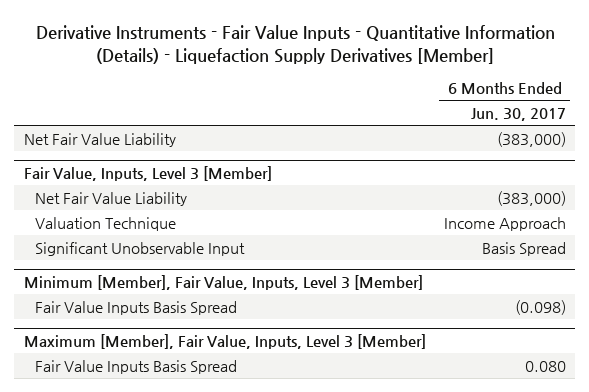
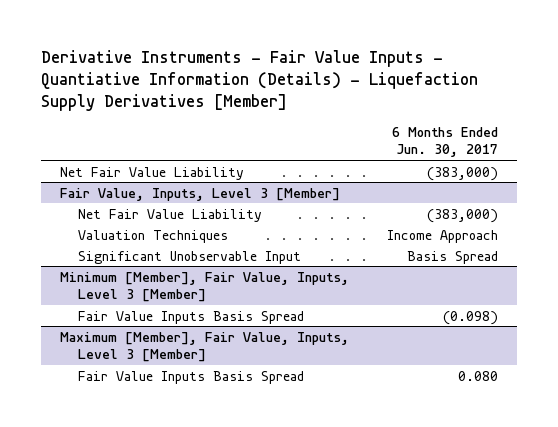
[35,24,555,64] Derivative Instruments - Fair Value Inputs - Quantitative Information (Details) - Liquefaction Supply Derivatives [Member] -> [40,49,478,111] Derivative Instruments - Fair Value Inputs - Quantiative Information (Details) - Liquefaction Supply Derivatives [Member]
[34,216,176,231] Valuation Technique -> [77,229,228,243] Valuation Techniques

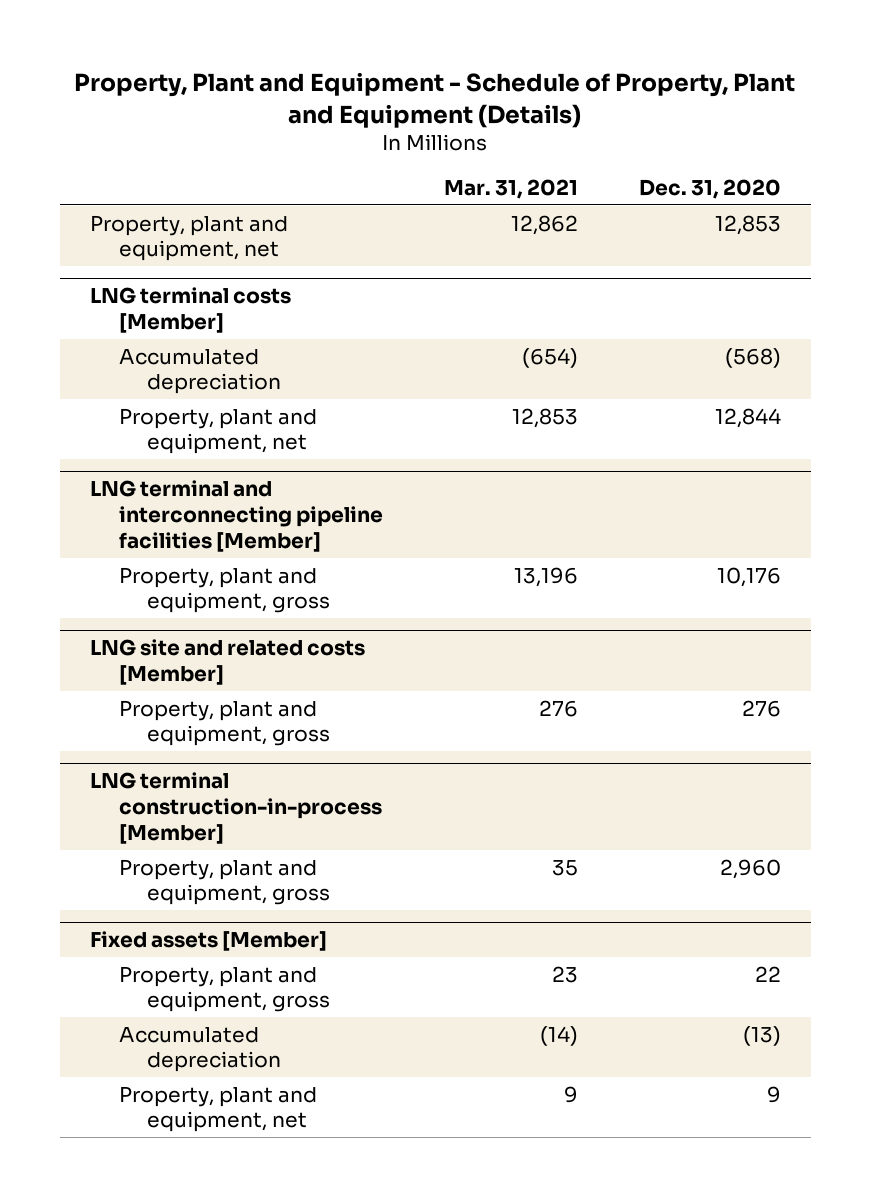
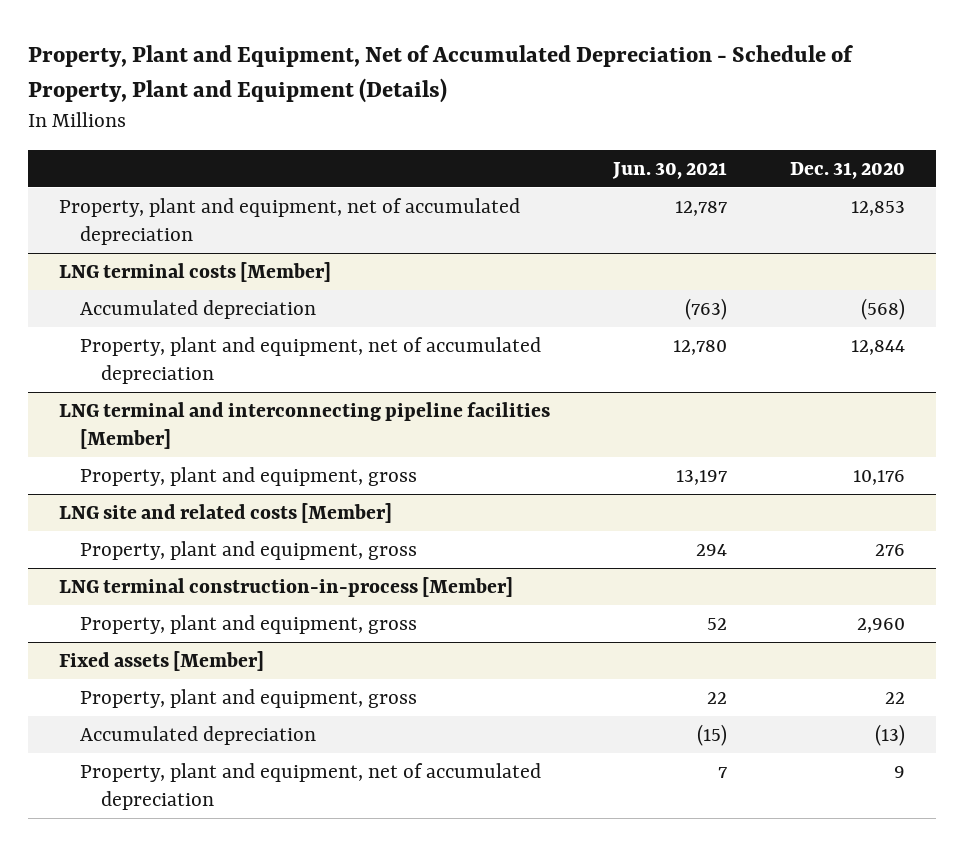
[74,72,796,128] Property, Plant and Equipment - Schedule of Property, Plant and Equipment (Details) -> [27,45,853,104] Property, Plant and Equipment, Net of Accumulated Depreciation - Schedule of Property, Plant and Equipment (Details)
[443,179,578,200] Mar. 31, 2021 -> none
none -> [611,161,727,179] Jun. 30, 2021
[90,214,289,262] Property, plant and equipment, net -> [59,197,521,245] Property, plant and equipment, net of accumulated depreciation
[118,407,317,455] Property, plant and equipment, net -> [80,336,542,384] Property, plant and equipment, net of accumulated depreciation
[118,1085,317,1133] Property, plant and equipment, net -> [80,762,542,810] Property, plant and equipment, net of accumulated depreciation

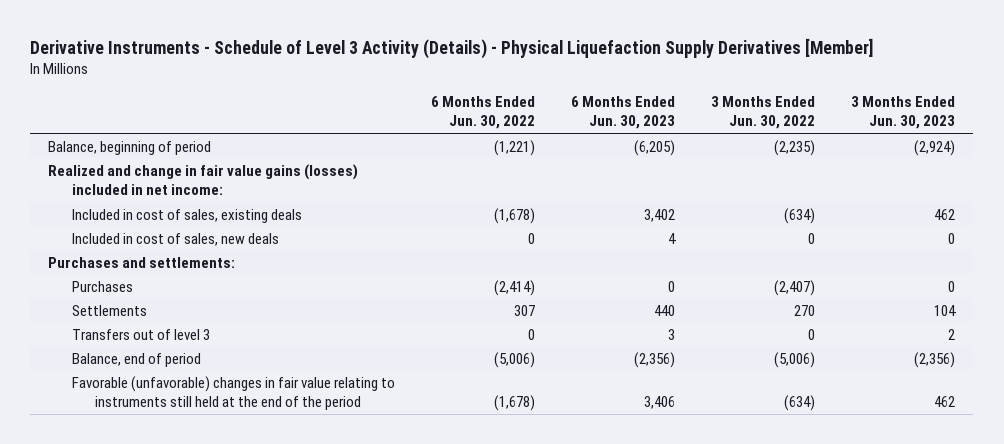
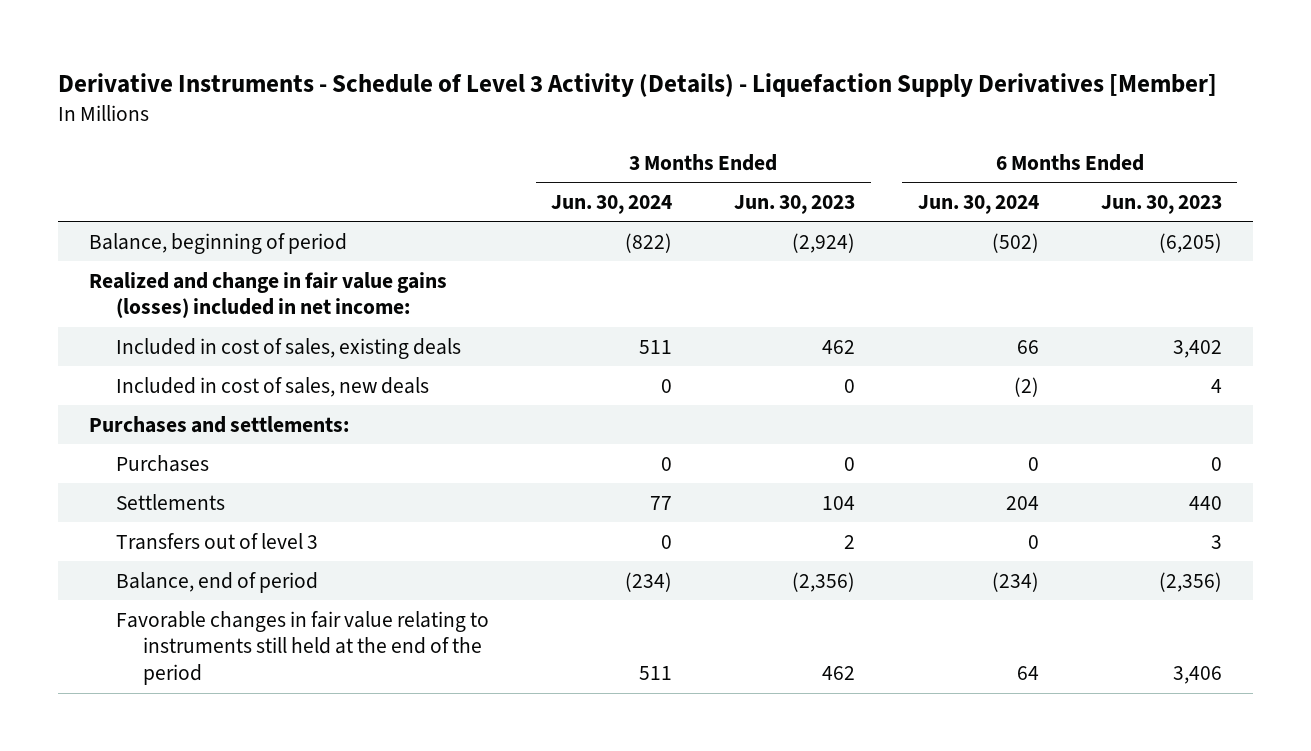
[30,37,874,59] Derivative Instruments - Schedule of Level 3 Activity (Details) - Physical Liquefaction Supply Derivatives [Member] -> [58,72,1218,97] Derivative Instruments - Schedule of Level 3 Activity (Details) - Liquefaction Supply Derivatives [Member]
[430,96,535,130] 6 Months Ended Jun. 30, 2022 -> none
[710,96,815,130] 3 Months Ended Jun. 30, 2022 -> none
none -> [551,194,673,214] Jun. 30, 2024
none -> [917,194,1039,214] Jun. 30, 2024
[71,375,395,410] Favorable (unfavorable) changes in fair value relating to instruments still held at the end of the period -> [116,610,490,686] Favorable changes in fair value relating to instruments still held at the end of the period

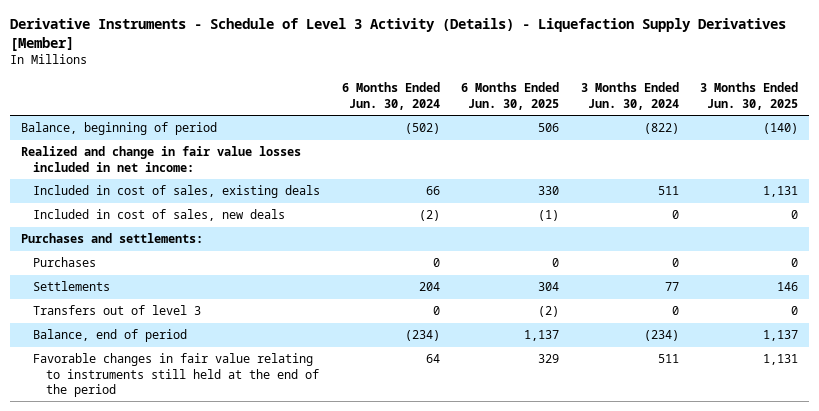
[734,194,856,214] Jun. 30, 2023 -> none
[1100,194,1222,214] Jun. 30, 2023 -> none
none -> [461,82,560,110] 6 Months Ended Jun. 30, 2025
none -> [700,82,799,110] 3 Months Ended Jun. 30, 2025
[89,271,448,319] Realized and change in fair value gains (losses) included in net income: -> [20,146,301,172] Realized and change in fair value losses included in net income:

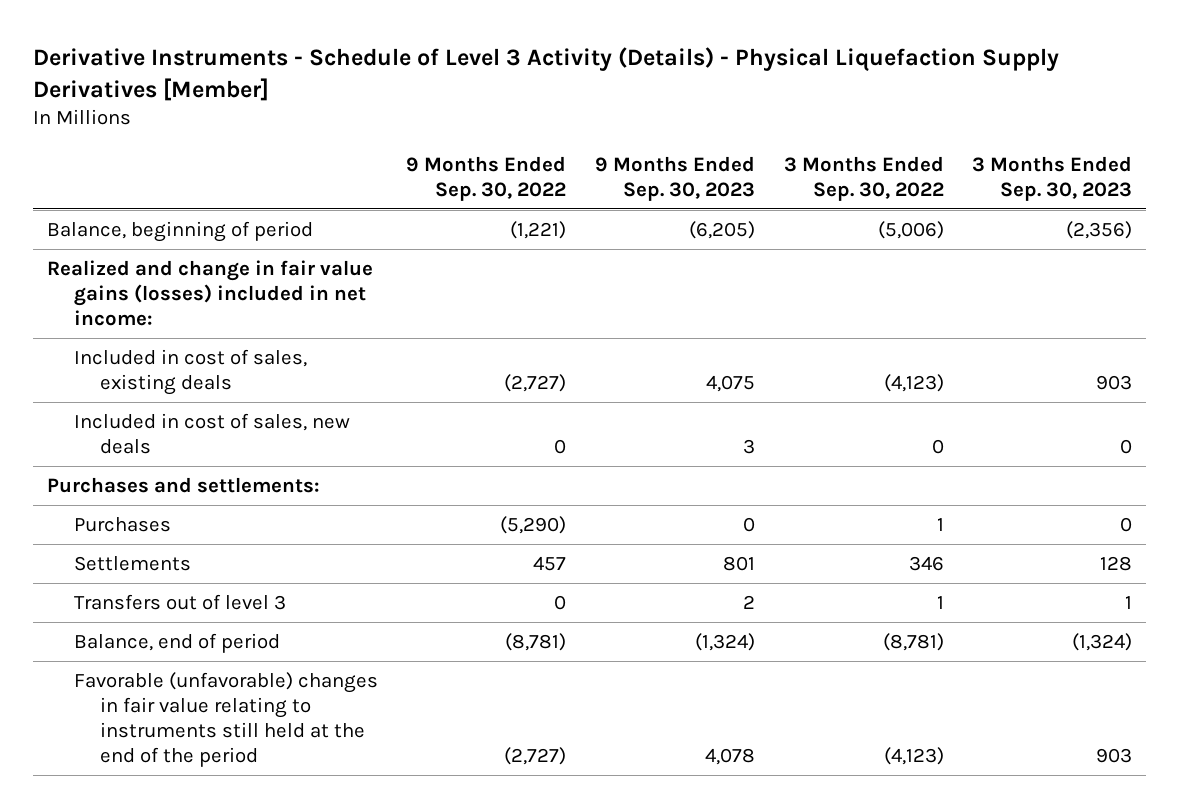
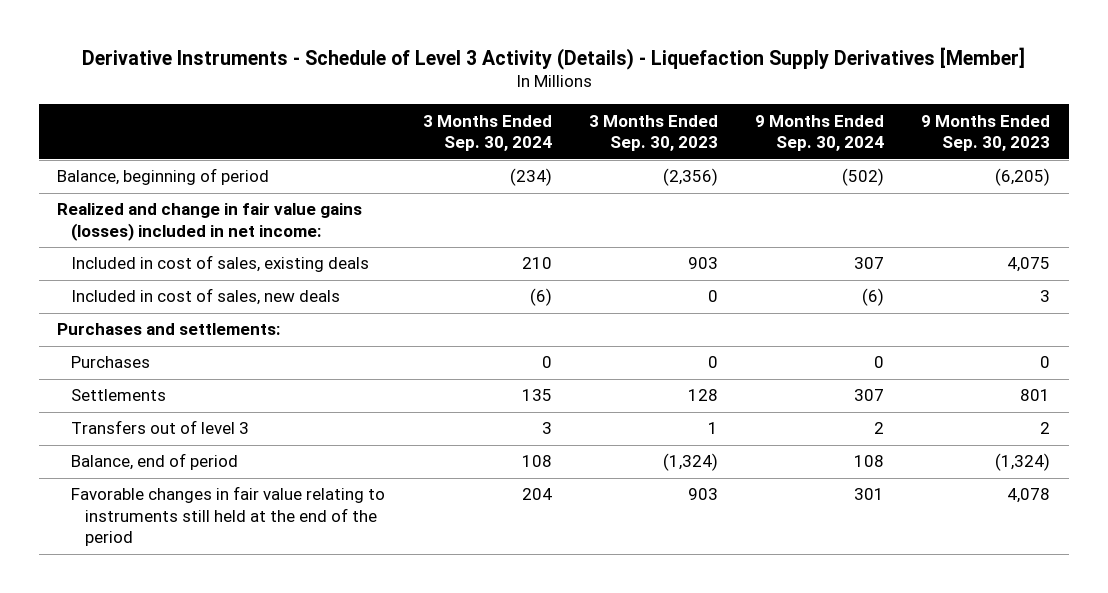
[32,46,1059,101] Derivative Instruments - Schedule of Level 3 Activity (Details) - Physical Liquefaction Supply Derivatives [Member] -> [81,46,1025,70] Derivative Instruments - Schedule of Level 3 Activity (Details) - Liquefaction Supply Derivatives [Member]
[406,155,567,201] 9 Months Ended Sep. 30, 2022 -> none
[783,155,944,201] 3 Months Ended Sep. 30, 2022 -> none
none -> [422,114,552,152] 3 Months Ended Sep. 30, 2024
none -> [755,114,885,152] 9 Months Ended Sep. 30, 2024
[73,671,378,767] Favorable (unfavorable) changes in fair value relating to instruments still held at the end of the period -> [71,486,386,547] Favorable changes in fair value relating to instruments still held at the end of the period

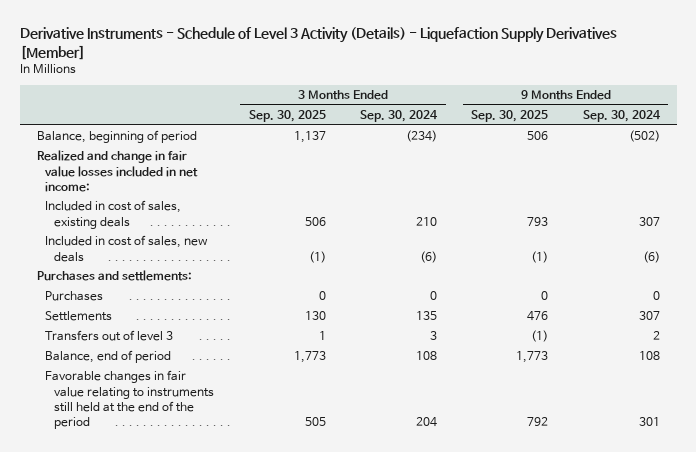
[588,114,718,152] 3 Months Ended Sep. 30, 2023 -> none
[921,114,1051,152] 9 Months Ended Sep. 30, 2023 -> none
none -> [248,110,326,123] Sep. 30, 2025
none -> [471,110,549,123] Sep. 30, 2025
[57,203,363,241] Realized and change in fair value gains (losses) included in net income: -> [36,150,199,192] Realized and change in fair value losses included in net income:

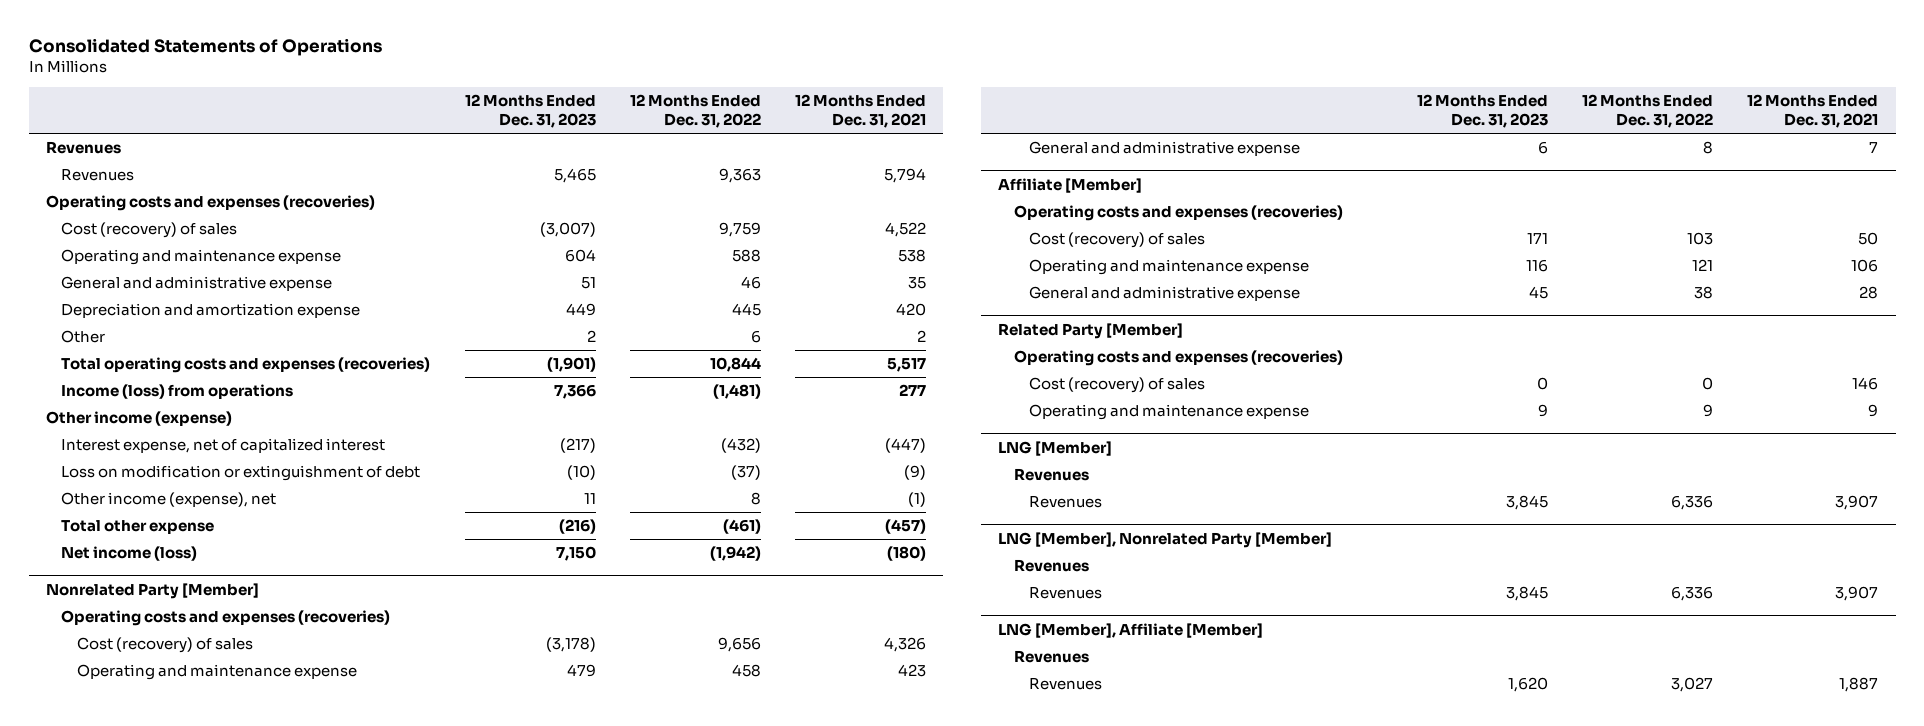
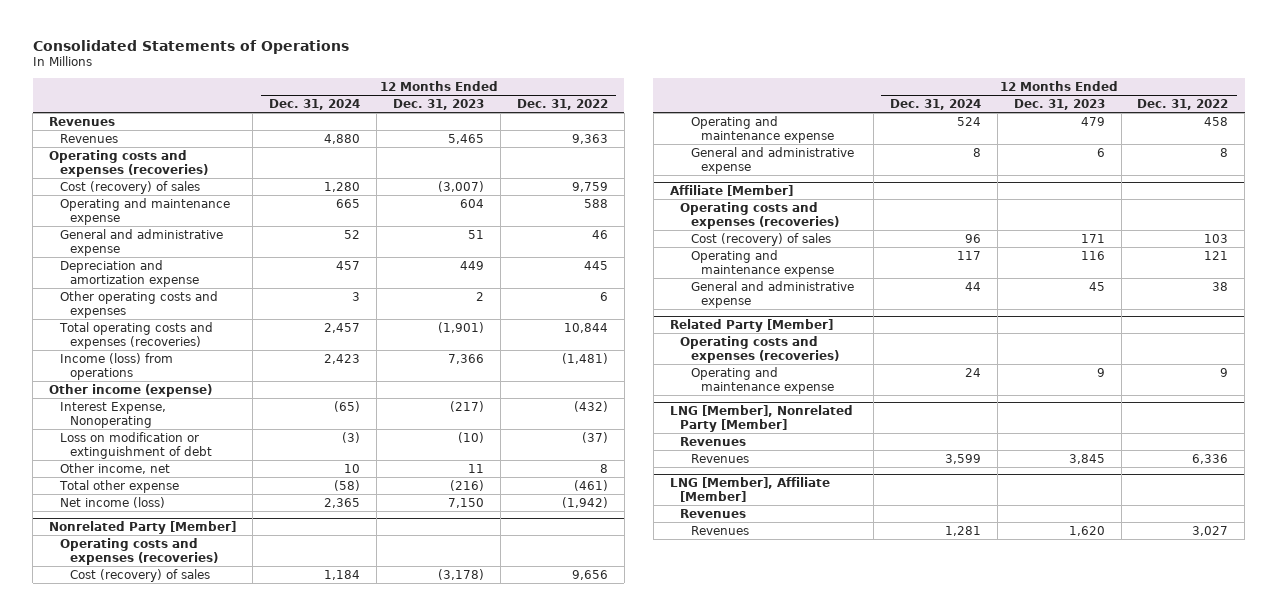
[795,93,927,128] 12 Months Ended Dec. 31, 2021 -> none
none -> [269,98,361,110] Dec. 31, 2024
[61,330,106,344] Other -> [59,290,218,318] Other operating costs and expenses
[61,438,386,454] Interest expense, net of capitalized interest -> [59,401,166,428] Interest Expense, Nonoperating
[61,492,277,508] Other income (expense), net -> [59,462,170,474] Other income, net
[1029,377,1206,394] Cost (recovery) of sales -> none
[997,440,1112,456] LNG [Member] -> none
[1013,468,1089,482] Revenues -> none
[1029,496,1103,509] Revenues -> none

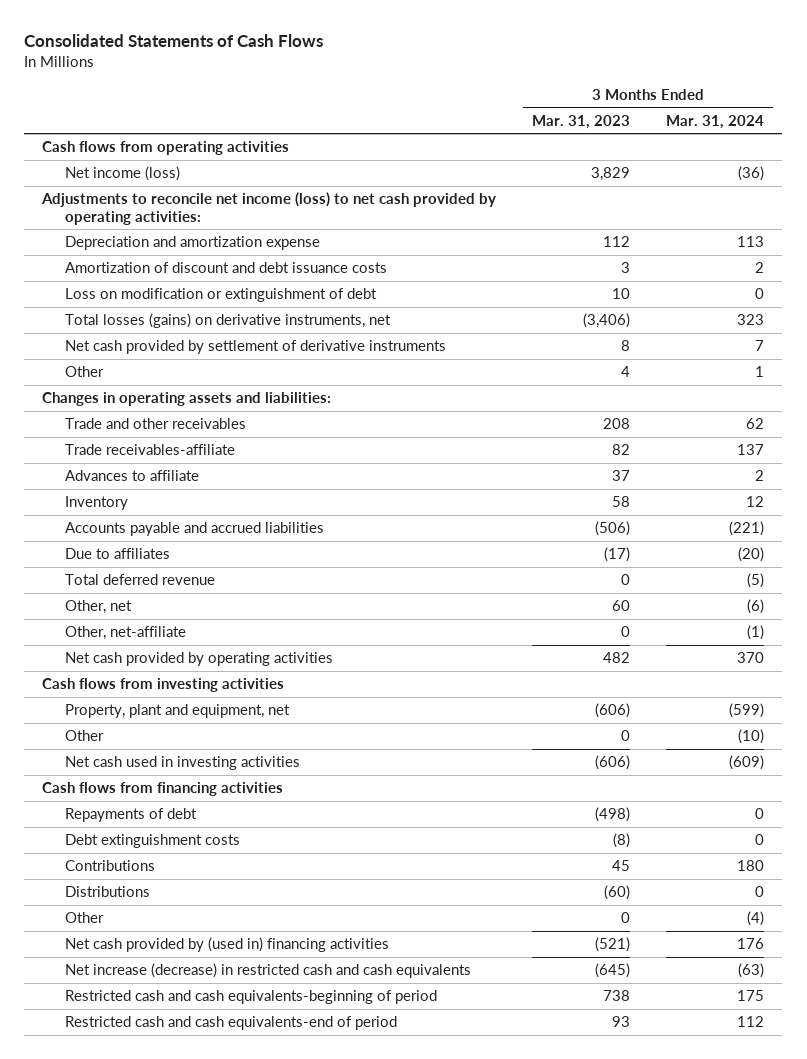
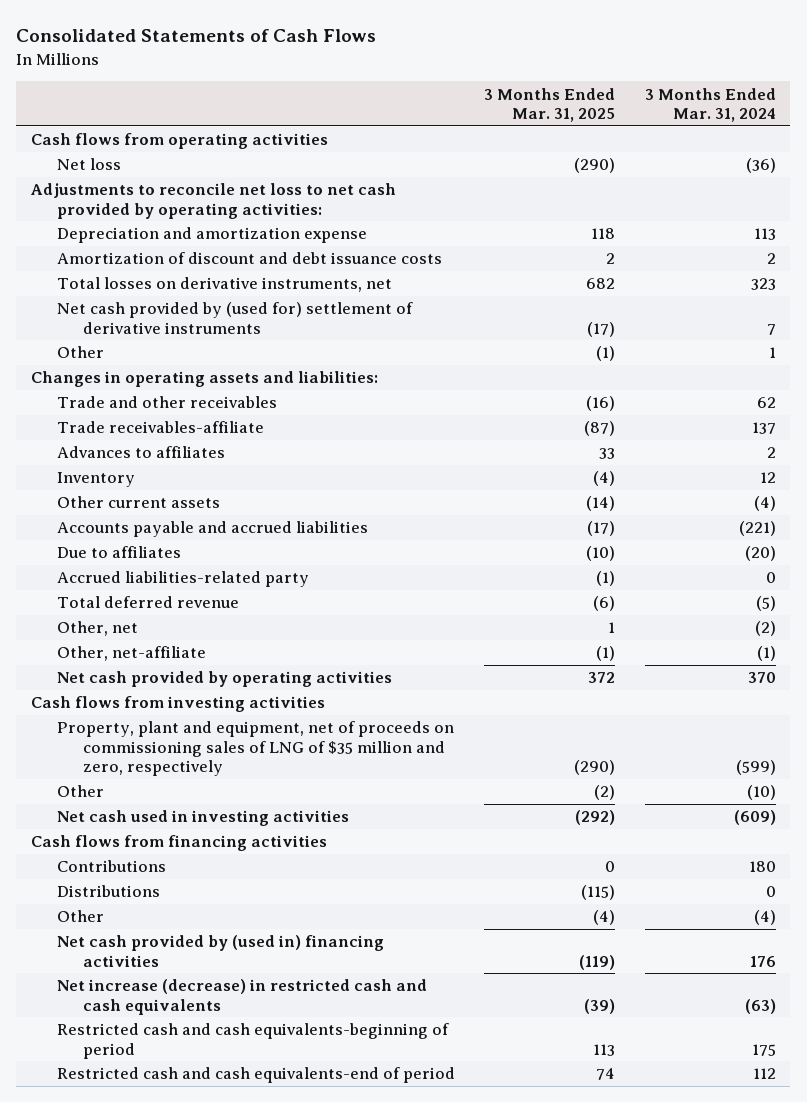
[532,114,631,129] Mar. 31, 2023 -> none
none -> [484,87,616,123] 3 Months Ended Mar. 31, 2025
[65,166,181,182] Net income (loss) -> [56,158,121,171] Net loss
[41,192,497,225] Adjustments to reconcile net income (loss) to net cash provided by operating activities: -> [31,183,397,219] Adjustments to reconcile net loss to net cash provided by operating activities:
[65,288,378,303] Loss on modification or extinguishment of debt -> none
[65,313,392,329] Total losses (gains) on derivative instruments, net -> [56,277,392,293] Total losses on derivative instruments, net
[65,340,447,355] Net cash provided by settlement of derivative instruments -> [56,302,413,334] Net cash provided by (used for) settlement of derivative instruments
[65,470,200,482] Advances to affiliate -> [56,446,225,459] Advances to affiliates
none -> [56,496,220,509] Other current assets
none -> [56,571,309,588] Accrued liabilities-related party
[747,599,765,615] (6) -> [754,621,776,637] (2)
[65,704,291,719] Property, plant and equipment, net -> [56,721,454,777] Property, plant and equipment, net of proceeds on commissioning sales of LNG of $35 million and zero, respectively
[65,808,198,823] Repayments of debt -> none
[65,834,241,849] Debt extinguishment costs -> none

